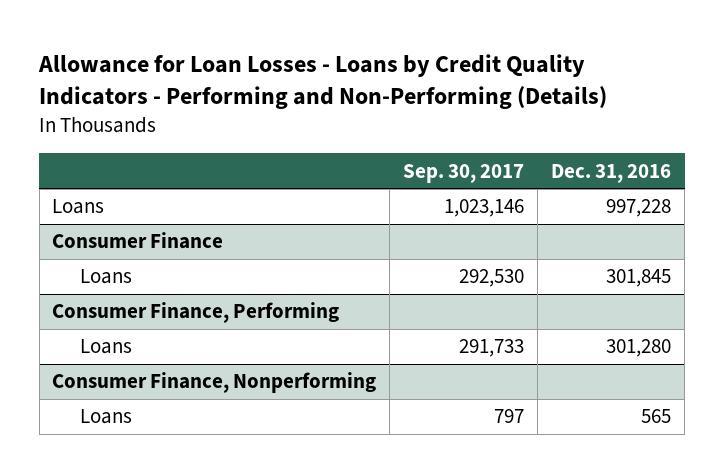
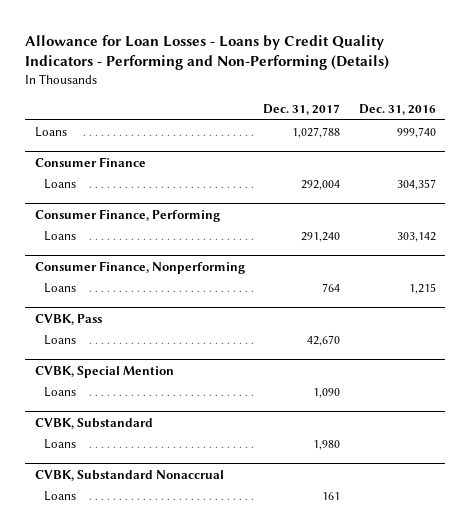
[403,163,525,183] Sep. 30, 2017 -> none
none -> [263,103,341,115] Dec. 31, 2017
[606,199,672,218] 997,228 -> [396,127,436,139] 999,740
[606,269,672,288] 301,845 -> [396,179,436,191] 304,357
[606,339,672,358] 301,280 -> [396,232,436,243] 303,142
[641,409,672,424] 565 -> [408,283,436,295] 1,215
none -> [34,313,102,325] CVBK, Pass
none -> [43,335,76,346] Loans
none -> [34,365,174,378] CVBK, Special Mention
none -> [43,387,76,398] Loans
none -> [34,417,153,429] CVBK, Substandard
none -> [43,439,76,450] Loans
none -> [34,469,224,481] CVBK, Substandard Nonaccrual
none -> [43,491,76,502] Loans

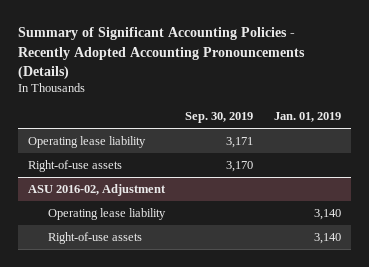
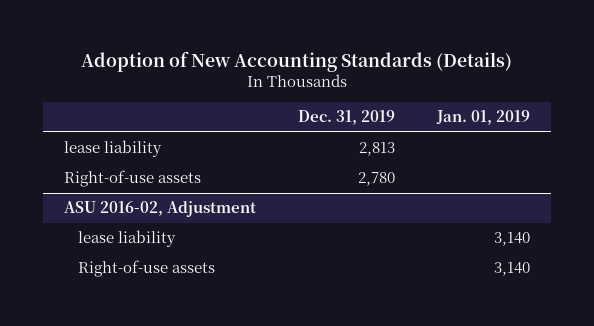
[18,27,306,79] Summary of Significant Accounting Policies - Recently Adopted Accounting Pronouncements (Details) -> [80,50,512,72] Adoption of New Accounting Standards (Details)
[185,112,254,124] Sep. 30, 2019 -> none
none -> [297,110,395,126] Dec. 31, 2019
[28,135,147,148] Operating lease liability -> [64,140,163,158] lease liability
[47,207,166,220] Operating lease liability -> [78,230,177,248] lease liability

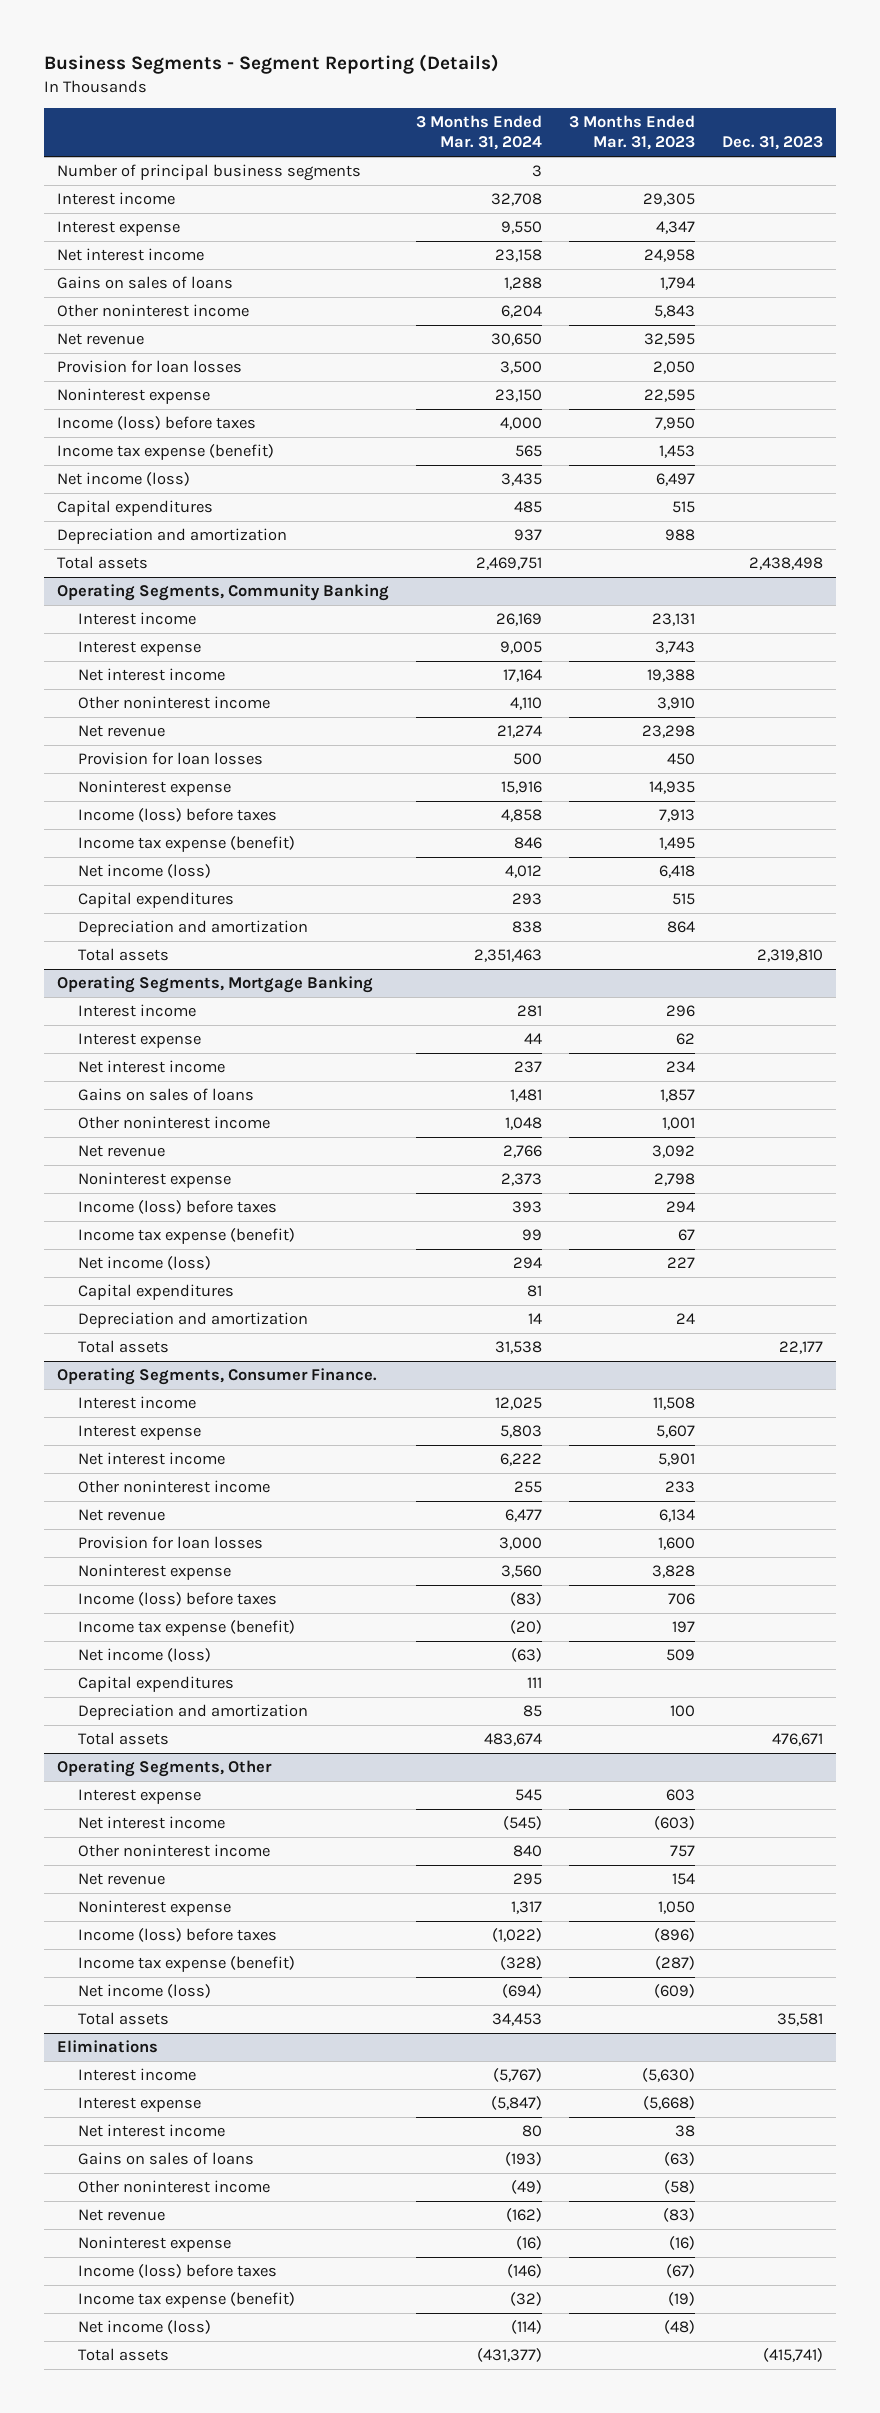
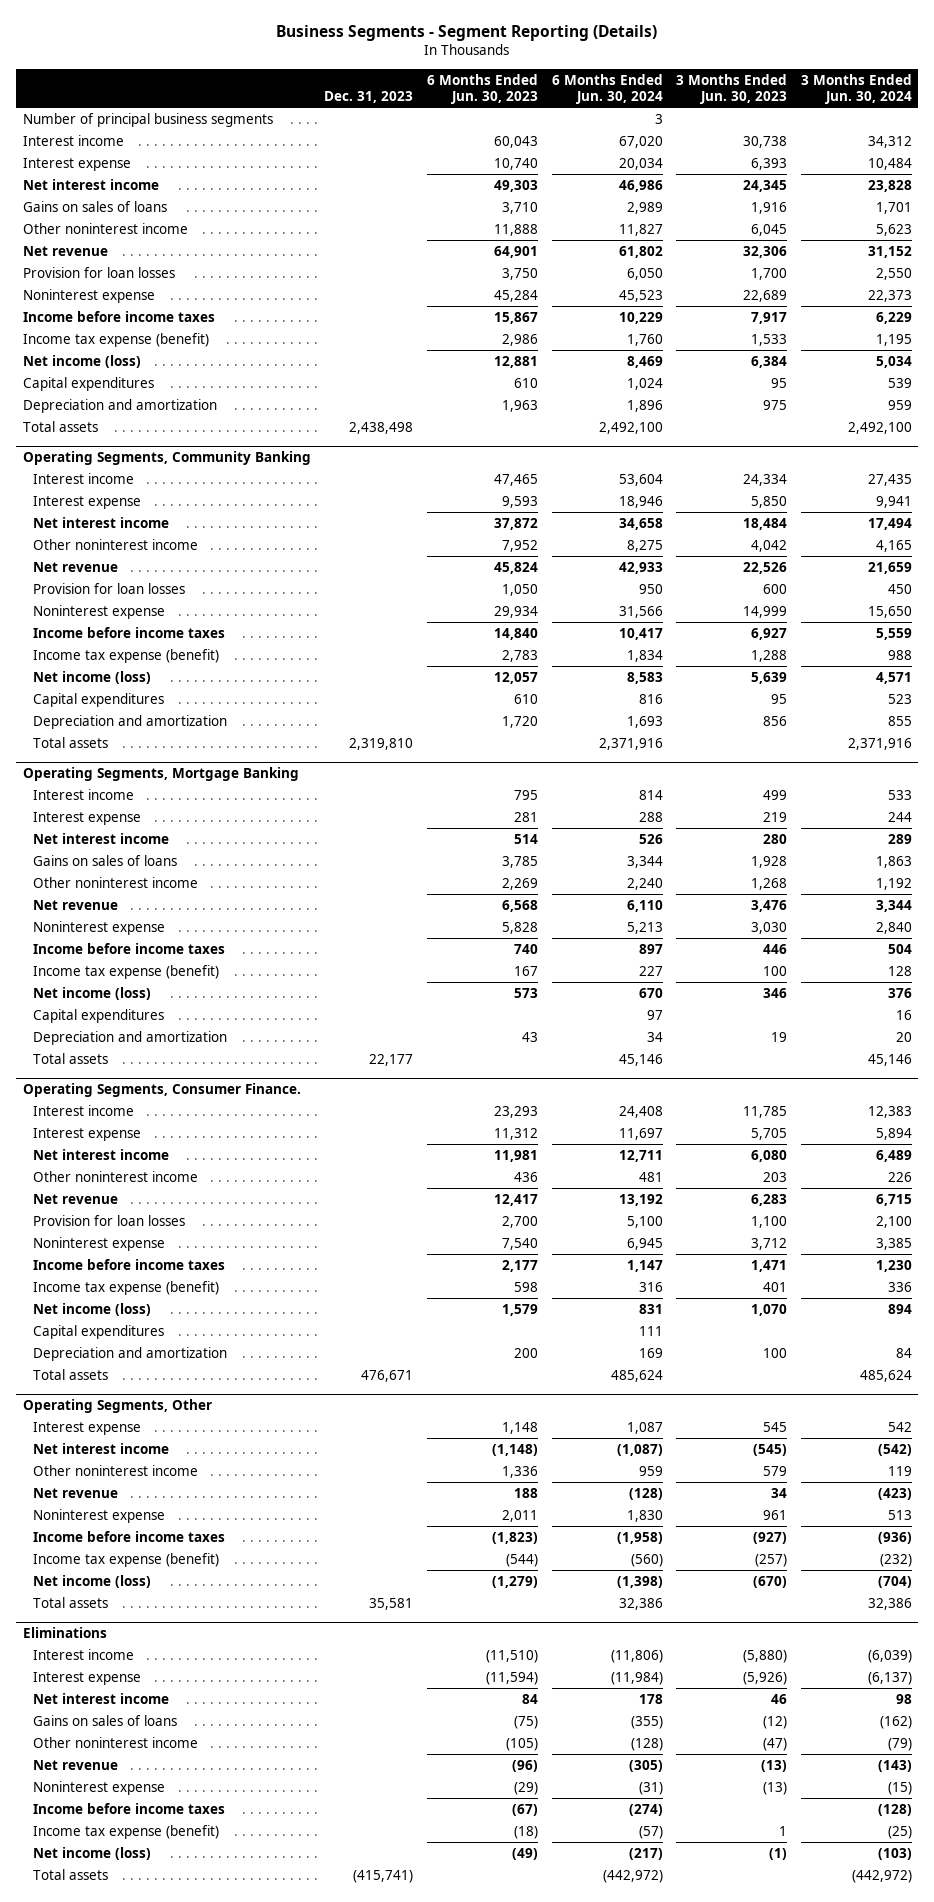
[416,115,543,151] 3 Months Ended Mar. 31, 2024 -> none
[569,115,696,151] 3 Months Ended Mar. 31, 2023 -> none
none -> [426,73,538,104] 6 Months Ended Jun. 30, 2023
none -> [551,73,663,104] 6 Months Ended Jun. 30, 2024
none -> [676,73,788,104] 3 Months Ended Jun. 30, 2023
none -> [800,73,912,104] 3 Months Ended Jun. 30, 2024
[57,416,257,431] Income (loss) before taxes -> [22,310,215,322] Income before income taxes
[77,808,277,823] Income (loss) before taxes -> [33,626,226,638] Income before income taxes
[77,1200,277,1215] Income (loss) before taxes -> [33,942,226,954] Income before income taxes
[77,1592,277,1607] Income (loss) before taxes -> [33,1258,226,1270] Income before income taxes
[77,1928,277,1943] Income (loss) before taxes -> [33,1530,226,1542] Income before income taxes
[77,2264,277,2279] Income (loss) before taxes -> [33,1802,226,1814] Income before income taxes

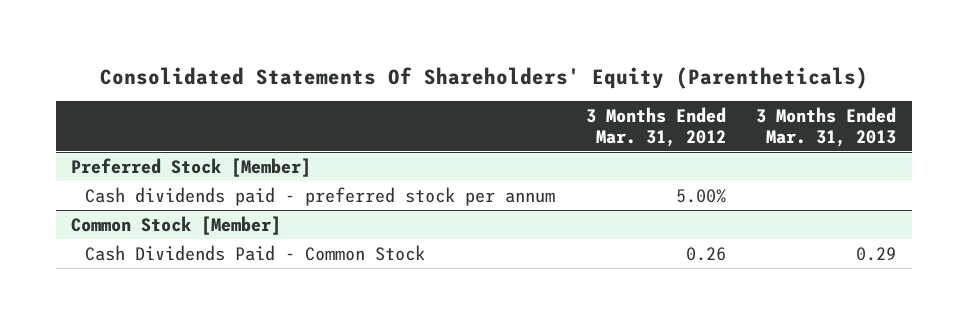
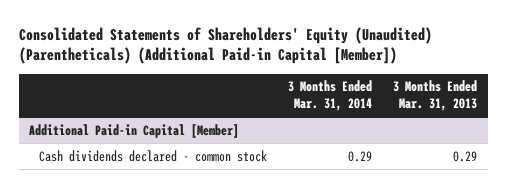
[99,66,868,89] Consolidated Statements Of Shareholders' Equity (Parentheticals) -> [18,26,432,65] Consolidated Statements of Shareholders' Equity (Unaudited) (Parentheticals) (Additional Paid-in Capital [Member])
[585,107,726,147] 3 Months Ended Mar. 31, 2012 -> none
none -> [288,80,373,112] 3 Months Ended Mar. 31, 2014
[71,157,312,177] Preferred Stock [Member] -> none
[85,186,556,206] Cash dividends paid - preferred stock per annum -> none
[71,215,282,235] Common Stock [Member] -> none
[85,244,426,261] Cash Dividends Paid - Common Stock -> none
none -> [29,123,240,138] Additional Paid-in Capital [Member]
none -> [39,149,268,162] Cash dividends declared - common stock

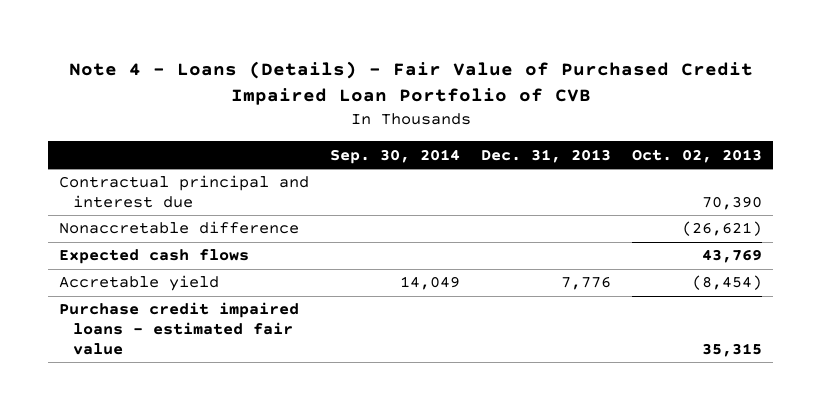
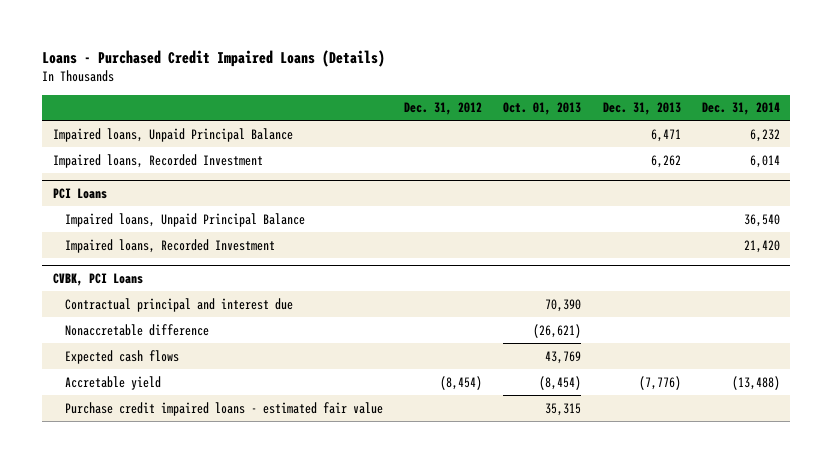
[68,60,753,106] Note 4 - Loans (Details) - Fair Value of Purchased Credit Impaired Loan Portfolio of CVB -> [42,50,386,68] Loans - Purchased Credit Impaired Loans (Details)
[329,148,460,164] Sep. 30, 2014 -> none
[632,148,763,163] Oct. 02, 2013 -> none
none -> [404,102,483,116] Dec. 31, 2012
none -> [503,102,582,116] Oct. 01, 2013
none -> [701,102,780,116] Dec. 31, 2014
[58,175,309,209] Contractual principal and interest due -> none
[58,221,299,235] Nonaccretable difference -> none
[58,249,249,265] Expected cash flows -> none
[58,275,219,292] Accretable yield -> none
[58,302,299,355] Purchase credit impaired loans - estimated fair value -> none
none -> [52,127,293,142] Impaired loans, Unpaid Principal Balance
none -> [52,153,263,168] Impaired loans, Recorded Investment
none -> [52,188,107,200] PCI Loans
none -> [64,212,305,227] Impaired loans, Unpaid Principal Balance
none -> [64,238,275,253] Impaired loans, Recorded Investment
none -> [52,273,143,287] CVBK, PCI Loans
none -> [64,297,293,312] Contractual principal and interest due
none -> [64,323,209,336] Nonaccretable difference
none -> [64,349,179,364] Expected cash flows
none -> [64,375,161,390] Accretable yield
none -> [64,401,383,416] Purchase credit impaired loans - estimated fair value

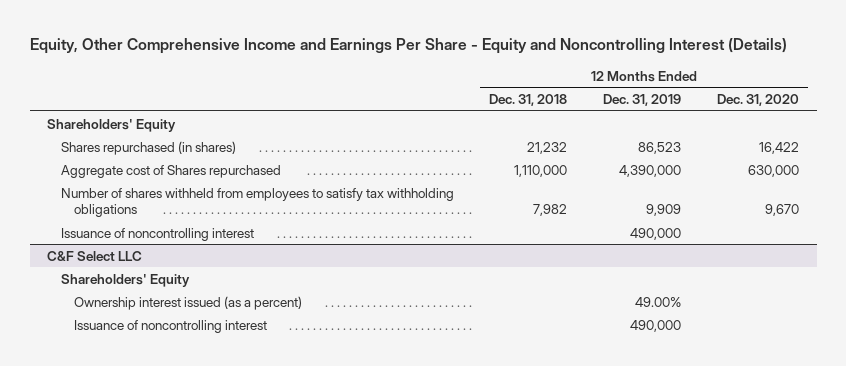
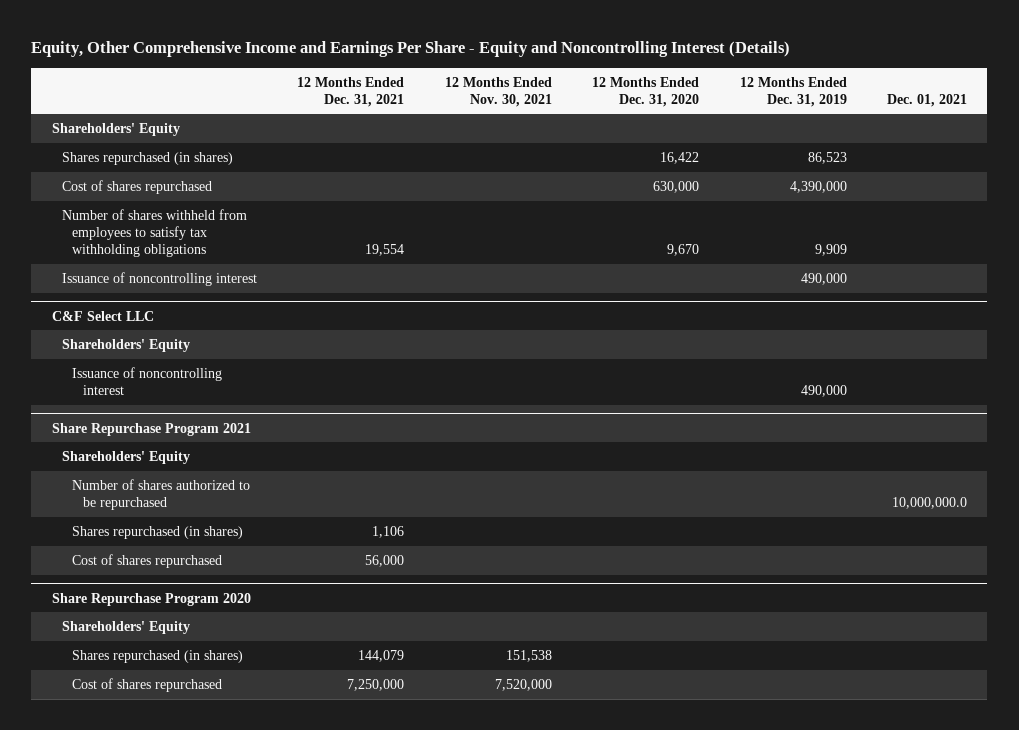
[489,93,568,106] Dec. 31, 2018 -> none
none -> [297,76,405,107] 12 Months Ended Dec. 31, 2021
none -> [444,76,552,107] 12 Months Ended Nov. 30, 2021
none -> [887,93,968,107] Dec. 01, 2021
[60,164,281,178] Aggregate cost of Shares repurchased -> [62,179,213,194] Cost of shares repurchased
[73,295,302,310] Ownership interest issued (as a percent) -> none
none -> [51,422,251,436] Share Repurchase Program 2021
none -> [62,450,191,464] Shareholders' Equity
none -> [72,478,251,511] Number of shares authorized to be repurchased
none -> [72,525,244,539] Shares repurchased (in shares)
none -> [72,553,223,568] Cost of shares repurchased
none -> [51,592,251,606] Share Repurchase Program 2020
none -> [62,620,191,634] Shareholders' Equity
none -> [72,649,244,663] Shares repurchased (in shares)
none -> [72,677,223,692] Cost of shares repurchased

